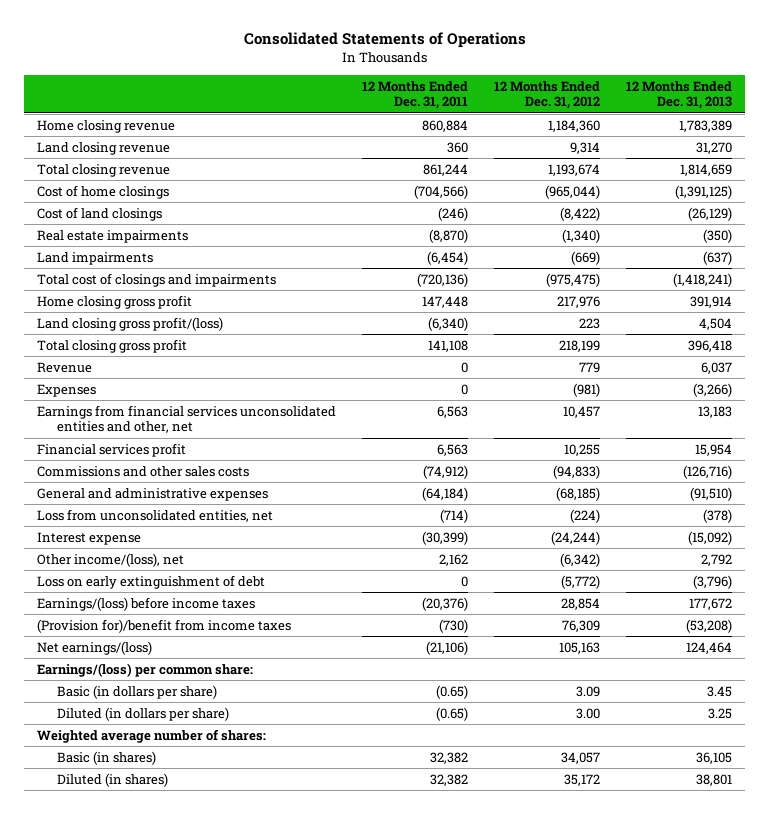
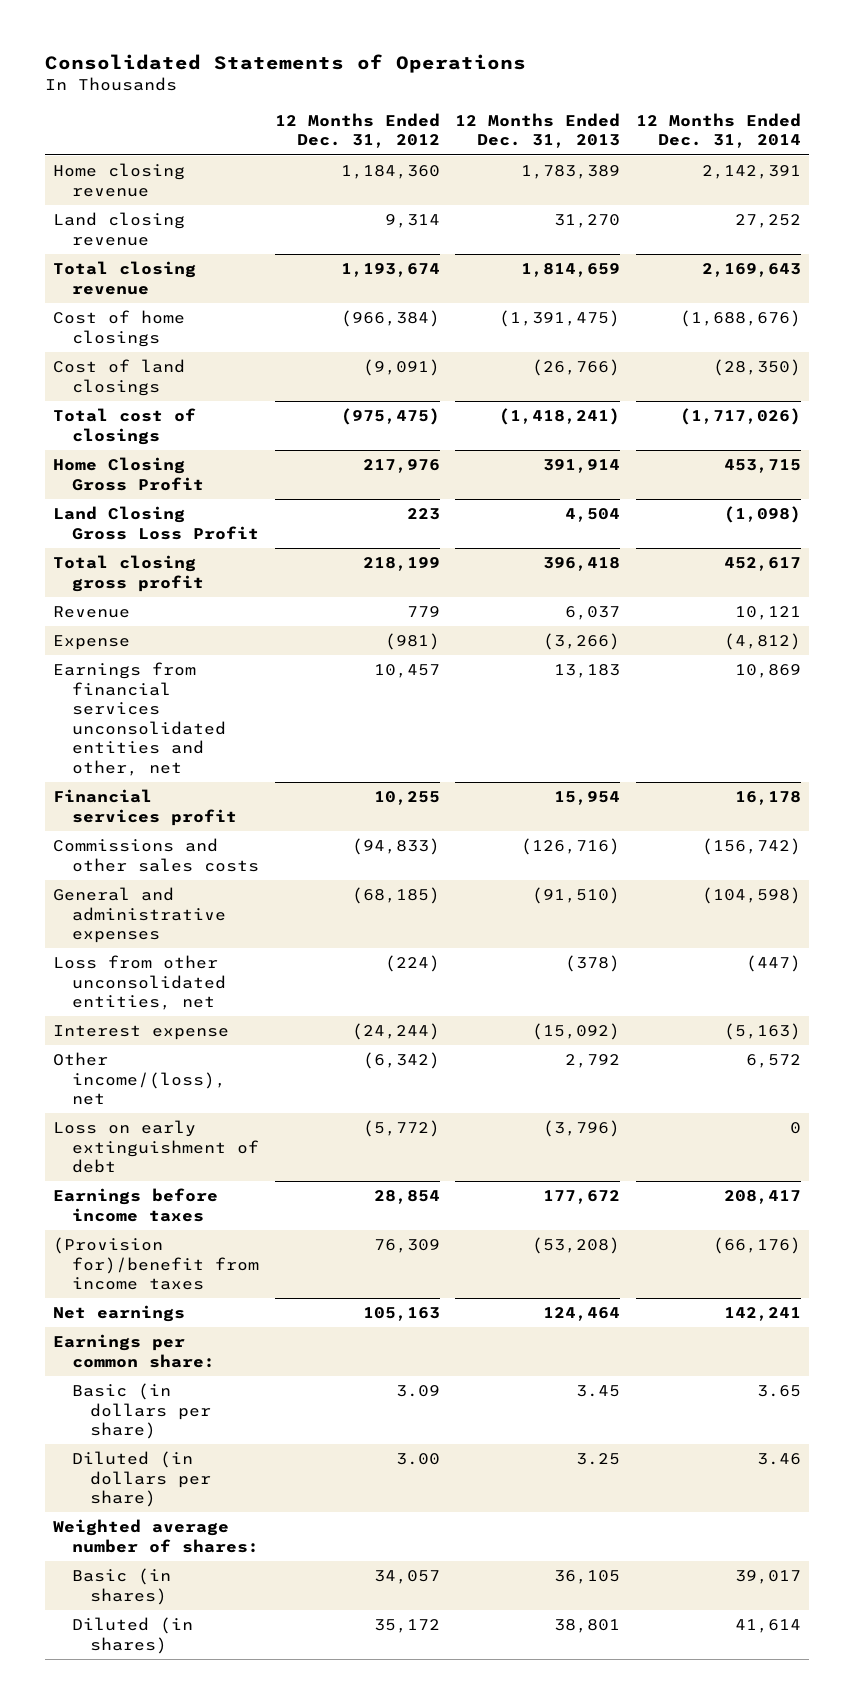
[362,80,469,110] 12 Months Ended Dec. 31, 2011 -> none
none -> [636,112,802,149] 12 Months Ended Dec. 31, 2014
[37,229,189,243] Real estate impairments -> none
[37,251,154,265] Land impairments -> none
[545,184,601,199] (965,044) -> [340,310,440,328] (966,384)
[675,184,733,199] (1,391,125) -> [499,310,621,328] (1,391,475)
[560,206,601,221] (8,422) -> [362,359,440,377] (9,091)
[688,206,733,221] (26,129) -> [532,359,621,377] (26,766)
[37,272,277,287] Total cost of closings and impairments -> [52,408,196,445] Total cost of closings
[37,294,193,309] Home closing gross profit -> [52,457,204,491] Home Closing Gross Profit
[37,316,224,331] Land closing gross profit/(loss) -> [52,506,259,540] Land Closing Gross Loss Profit
[37,383,97,397] Expenses -> [52,635,130,651] Expense
[37,508,274,522] Loss from unconsolidated entities, net -> [52,955,226,1011] Loss from other unconsolidated entities, net
[37,596,256,611] Earnings/(loss) before income taxes -> [52,1188,218,1222] Earnings before income taxes
[37,640,153,655] Net earnings/(loss) -> [52,1305,185,1323] Net earnings
[37,662,254,677] Earnings/(loss) per common share: -> [52,1334,215,1368] Earnings per common share:

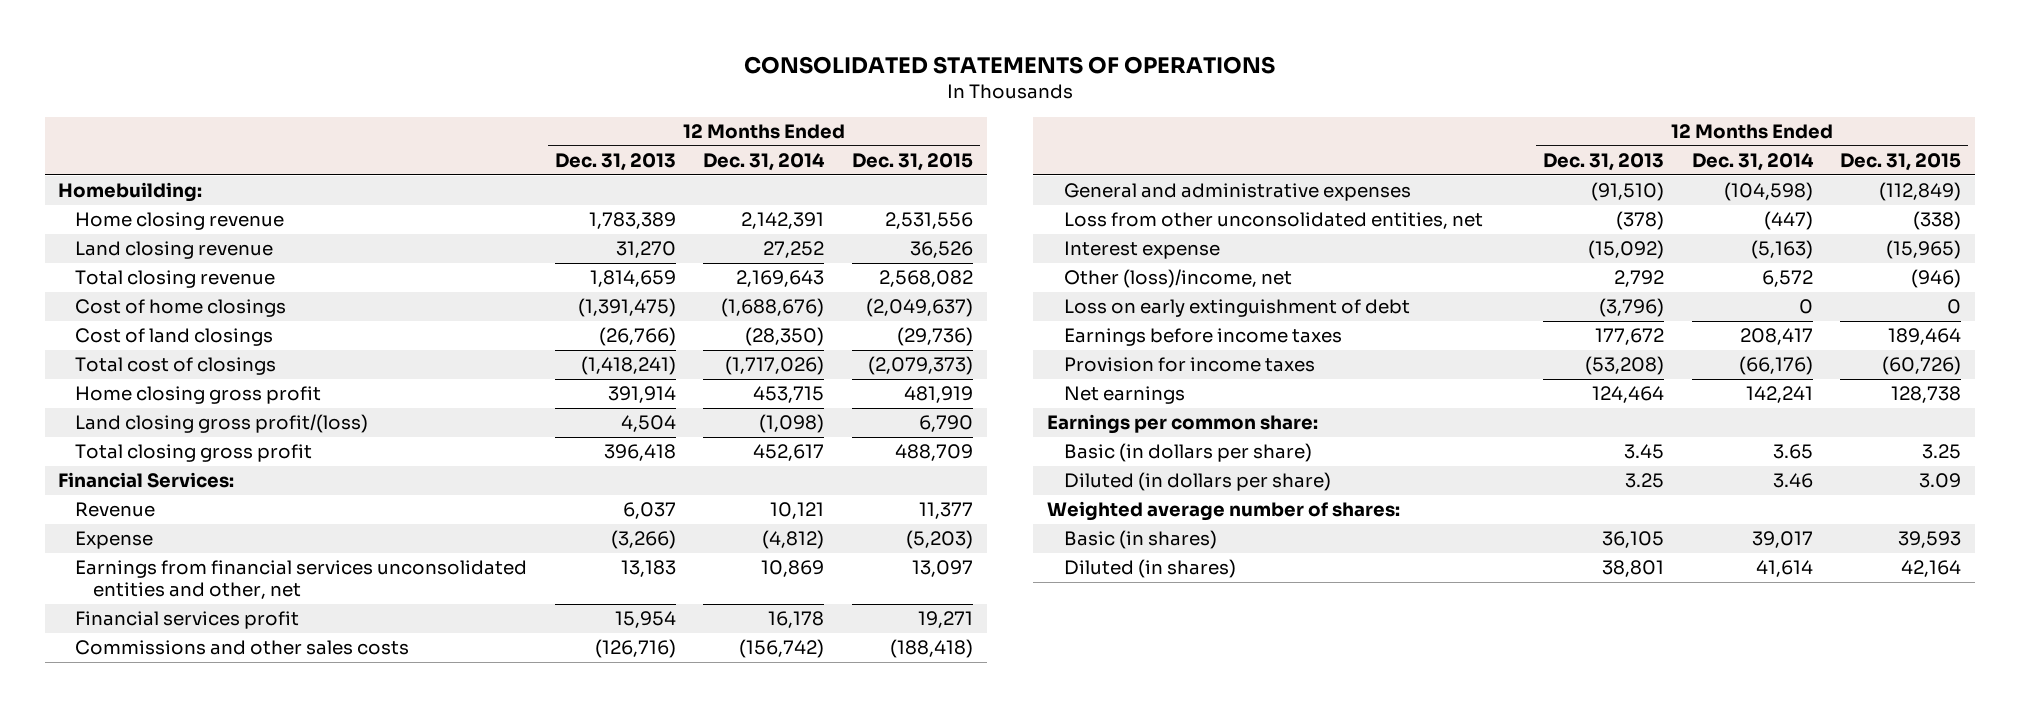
[44,54,526,74] Consolidated Statements of Operations -> [743,56,1275,75] CONSOLIDATED STATEMENTS OF OPERATIONS
[274,112,440,149] 12 Months Ended Dec. 31, 2012 -> none
none -> [851,152,973,171] Dec. 31, 2015
none -> [58,182,203,203] Homebuilding:
[52,457,204,491] Home Closing Gross Profit -> [75,386,322,405] Home closing gross profit
[52,506,259,540] Land Closing Gross Loss Profit -> [75,414,369,434] Land closing gross profit/(loss)
none -> [58,472,235,489] Financial Services:
[52,1052,226,1106] Other income/(loss), net -> [1063,269,1292,289] Other (loss)/income, net
[52,1237,259,1291] (Provision for)/benefit from income taxes -> [1063,357,1315,373] Provision for income taxes

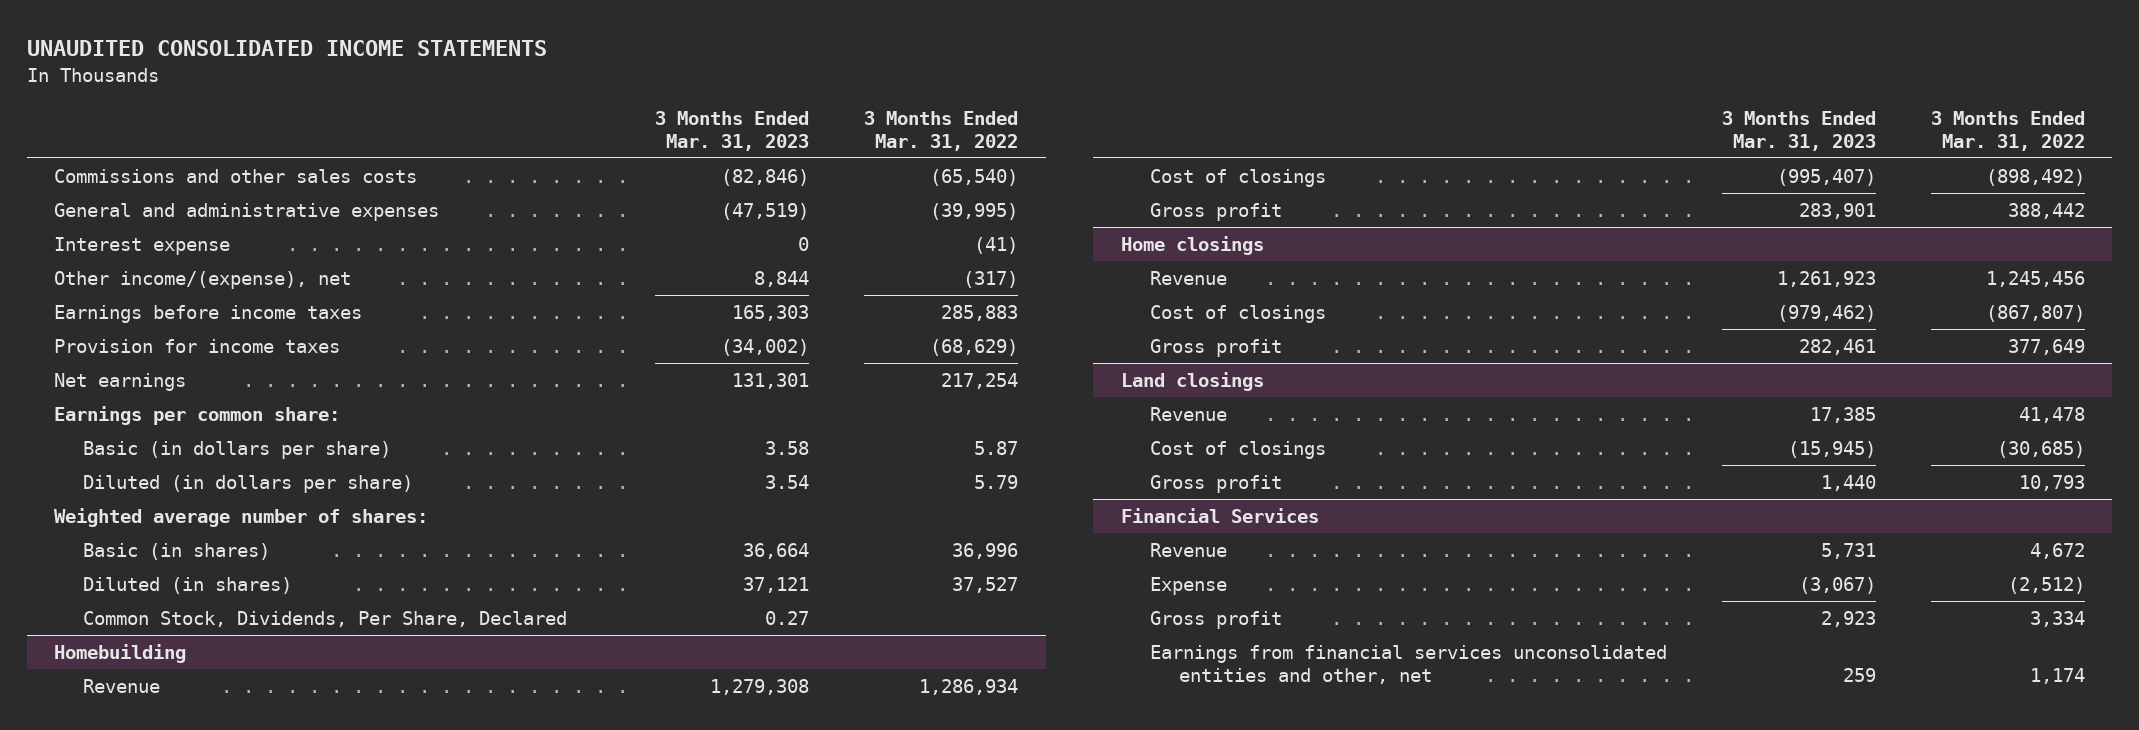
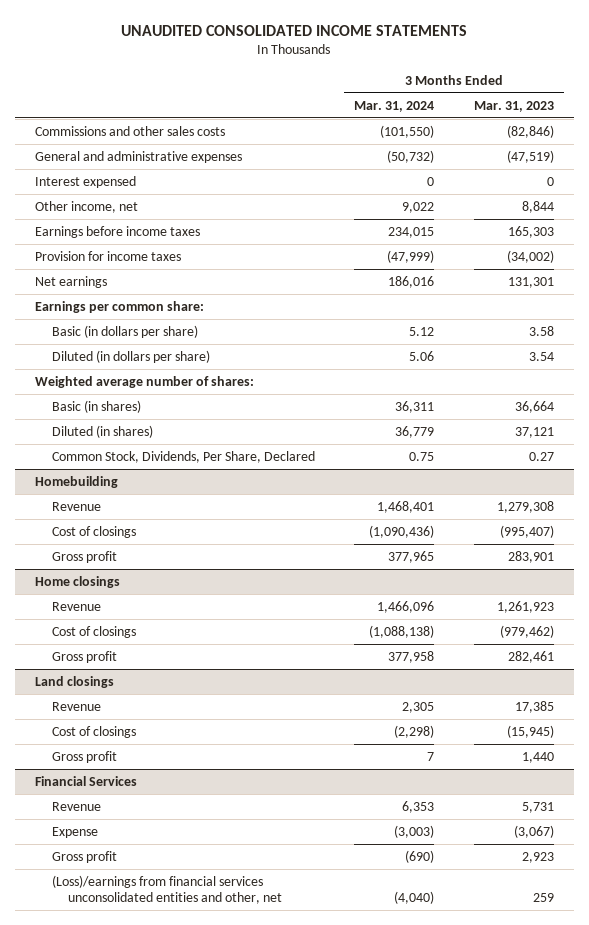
[864,110,1019,151] 3 Months Ended Mar. 31, 2022 -> none
none -> [354,100,435,112] Mar. 31, 2024
[54,236,231,255] Interest expense -> [34,175,136,188] Interest expensed
[54,270,352,289] Other income/(expense), net -> [34,200,138,213] Other income, net
[1149,644,1667,684] Earnings from financial services unconsolidated entities and other, net -> [51,874,283,904] (Loss)/earnings from financial services unconsolidated entities and other, net

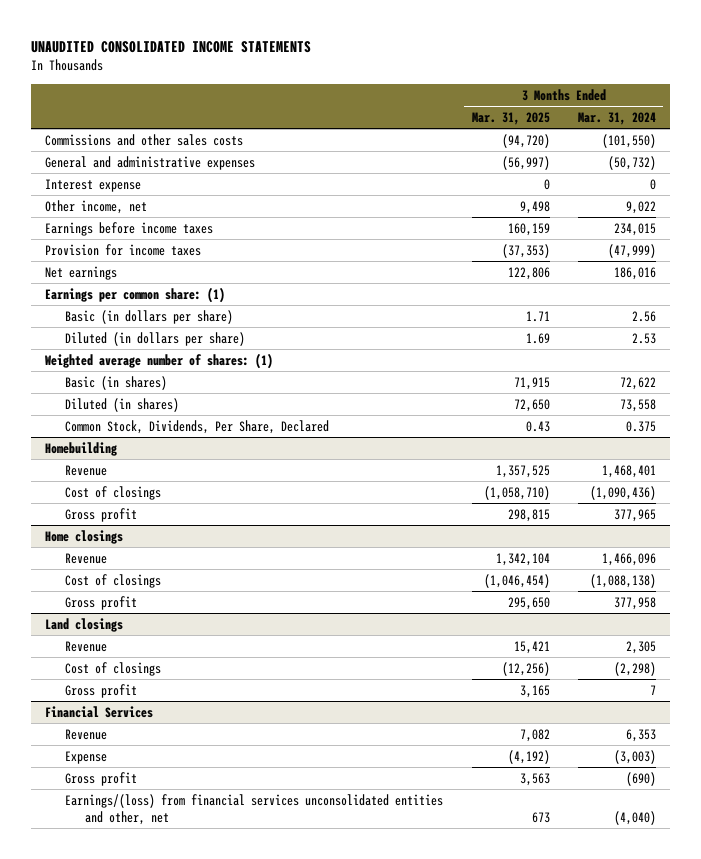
[474,100,555,112] Mar. 31, 2023 -> none
none -> [471,111,550,125] Mar. 31, 2025
[34,175,136,188] Interest expensed -> [45,178,142,192] Interest expense
[34,300,204,313] Earnings per common share: -> [45,286,226,303] Earnings per common share: (1)
[409,326,435,336] 5.12 -> [631,310,656,322] 2.56
[409,350,435,361] 5.06 -> [631,332,656,344] 2.53
[34,375,254,388] Weighted average number of shares: -> [45,352,274,369] Weighted average number of shares: (1)
[395,400,435,413] 36,311 -> [619,376,656,390] 72,622
[395,425,435,438] 36,779 -> [619,398,656,412] 73,558
[409,451,435,461] 0.75 -> [625,420,656,432] 0.375
[51,874,283,904] (Loss)/earnings from financial services unconsolidated entities and other, net -> [65,793,444,826] Earnings/(loss) from financial services unconsolidated entities and other, net

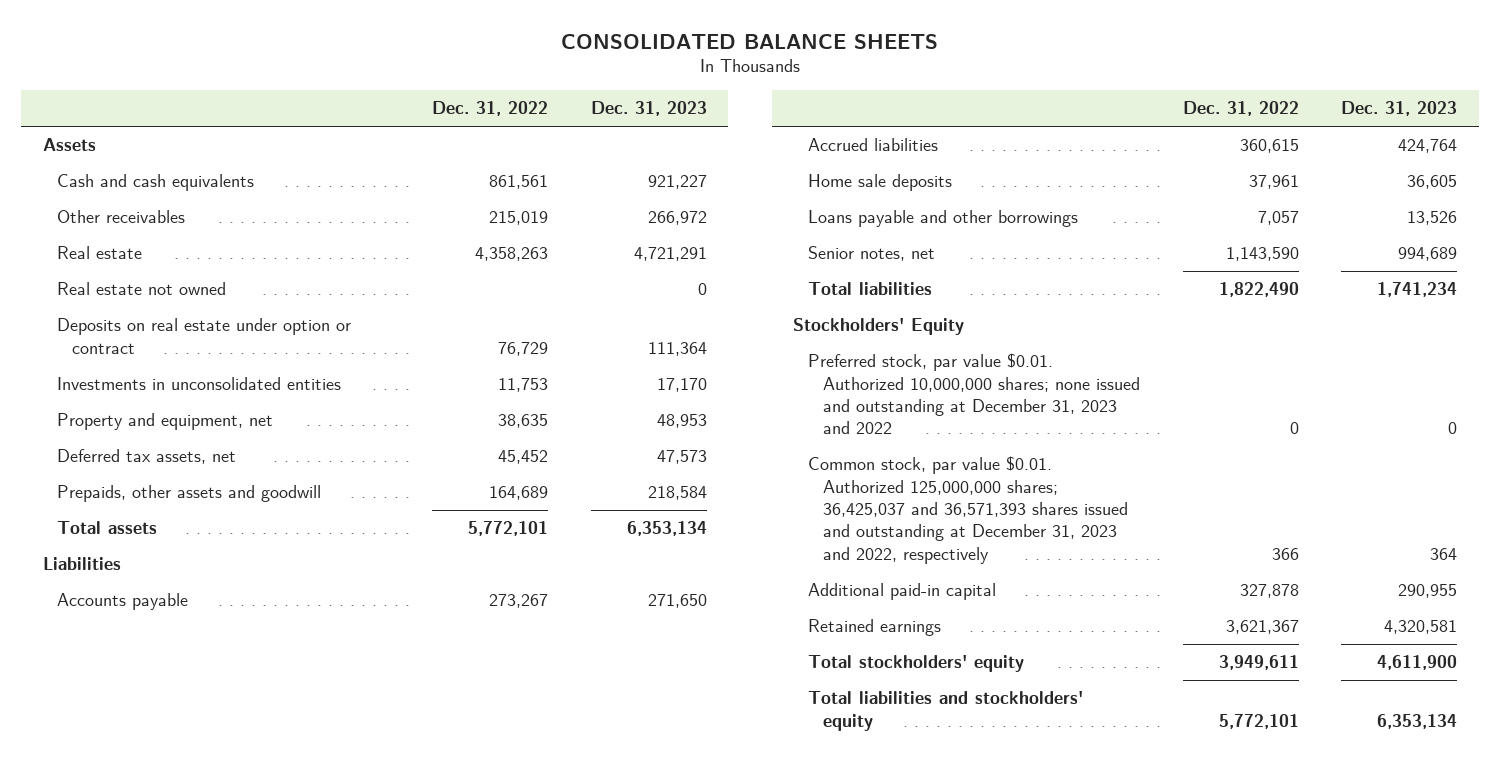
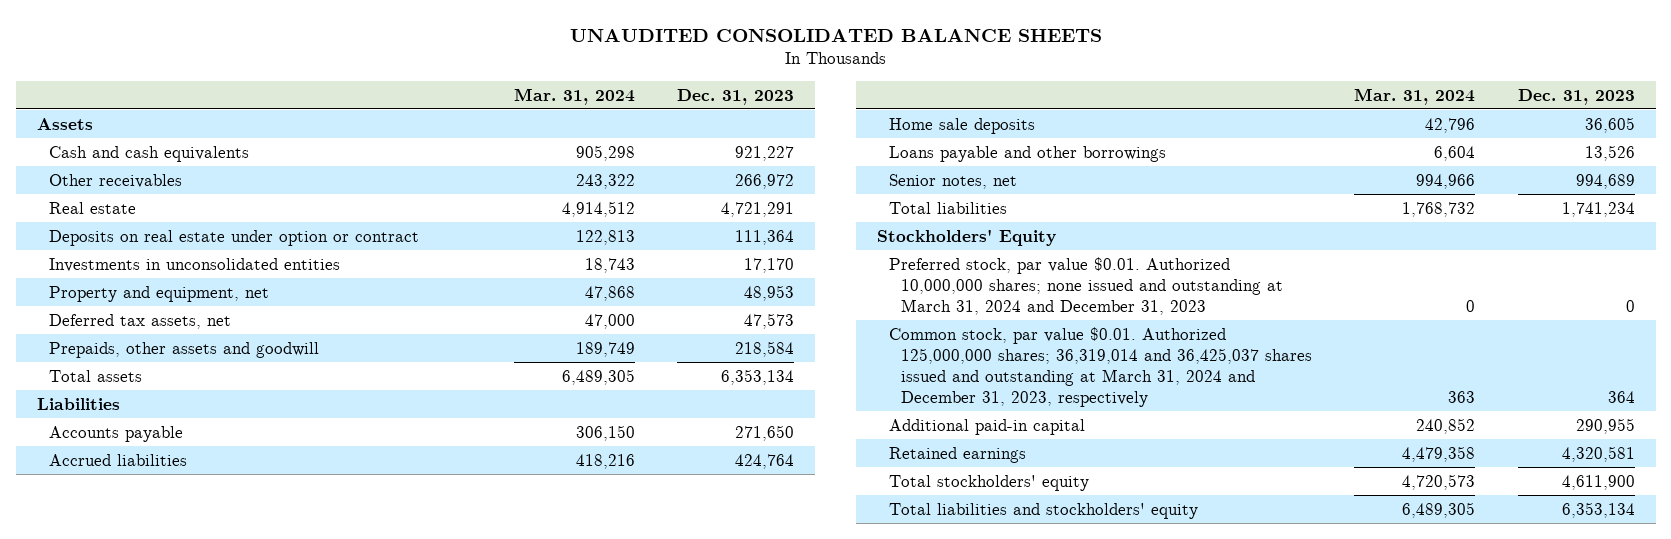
[560,33,938,49] CONSOLIDATED BALANCE SHEETS -> [569,28,1102,42] UNAUDITED CONSOLIDATED BALANCE SHEETS
[431,101,548,117] Dec. 31, 2022 -> none
none -> [513,87,635,105] Mar. 31, 2024
[57,282,227,296] Real estate not owned -> none
[808,353,1140,435] Preferred stock, par value $0.01. Authorized 10,000,000 shares; none issued and outstanding at December 31, 2023 and 2022 -> [889,256,1284,316] Preferred stock, par value $0.01. Authorized 10,000,000 shares; none issued and outstanding at March 31, 2024 and December 31, 2023
[808,456,1128,564] Common stock, par value $0.01. Authorized 125,000,000 shares; 36,425,037 and 36,571,393 shares issued and outstanding at December 31, 2023 and 2022, respectively -> [889,326,1313,408] Common stock, par value $0.01. Authorized 125,000,000 shares; 36,319,014 and 36,425,037 shares issued and outstanding at March 31, 2024 and December 31, 2023, respectively

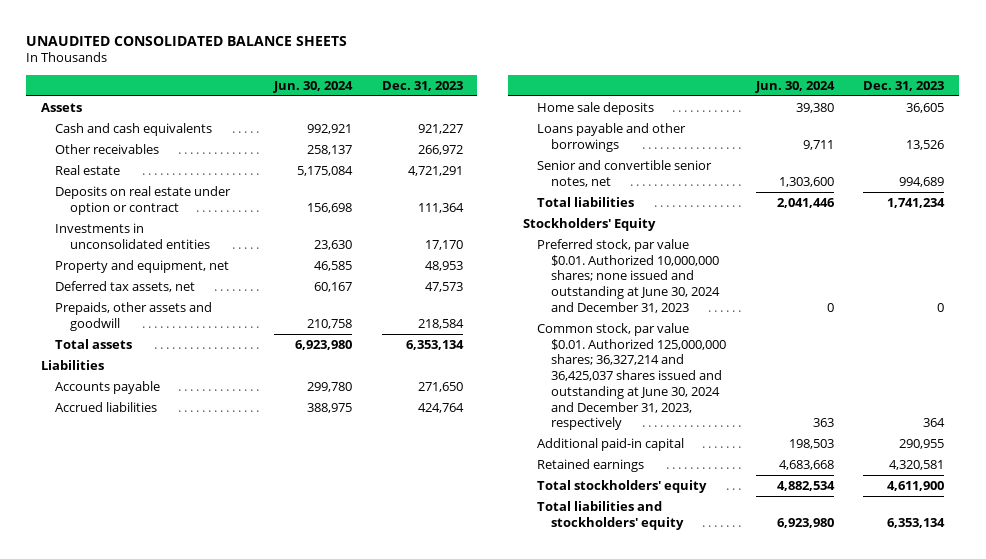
[513,87,635,105] Mar. 31, 2024 -> none
none -> [273,80,354,93] Jun. 30, 2024
[889,173,1018,189] Senior notes, net -> [537,159,713,187] Senior and convertible senior notes, net
[889,256,1284,316] Preferred stock, par value $0.01. Authorized 10,000,000 shares; none issued and outstanding at March 31, 2024 and December 31, 2023 -> [537,238,721,313] Preferred stock, par value $0.01. Authorized 10,000,000 shares; none issued and outstanding at June 30, 2024 and December 31, 2023
[889,326,1313,408] Common stock, par value $0.01. Authorized 125,000,000 shares; 36,319,014 and 36,425,037 shares issued and outstanding at March 31, 2024 and December 31, 2023, respectively -> [537,322,727,431] Common stock, par value $0.01. Authorized 125,000,000 shares; 36,327,214 and 36,425,037 shares issued and outstanding at June 30, 2024 and December 31, 2023, respectively

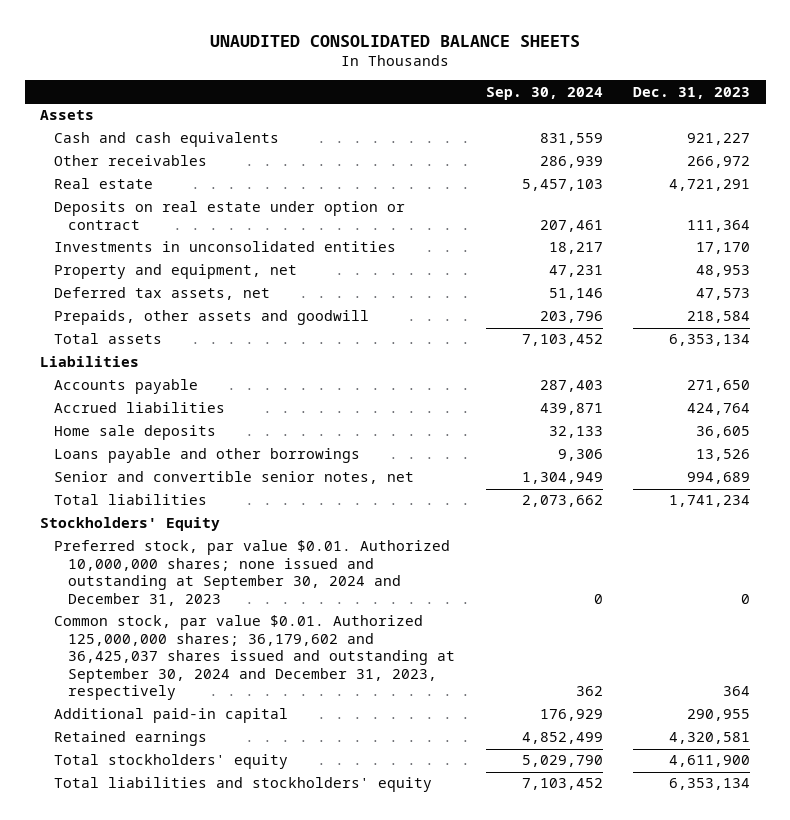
[273,80,354,93] Jun. 30, 2024 -> none
none -> [485,86,603,100] Sep. 30, 2024
[537,238,721,313] Preferred stock, par value $0.01. Authorized 10,000,000 shares; none issued and outstanding at June 30, 2024 and December 31, 2023 -> [53,540,450,606] Preferred stock, par value $0.01. Authorized 10,000,000 shares; none issued and outstanding at September 30, 2024 and December 31, 2023
[537,322,727,431] Common stock, par value $0.01. Authorized 125,000,000 shares; 36,327,214 and 36,425,037 shares issued and outstanding at June 30, 2024 and December 31, 2023, respectively -> [53,615,455,701] Common stock, par value $0.01. Authorized 125,000,000 shares; 36,179,602 and 36,425,037 shares issued and outstanding at September 30, 2024 and December 31, 2023, respectively

